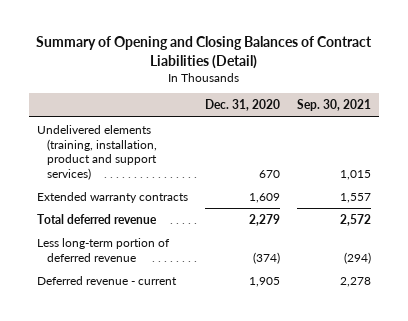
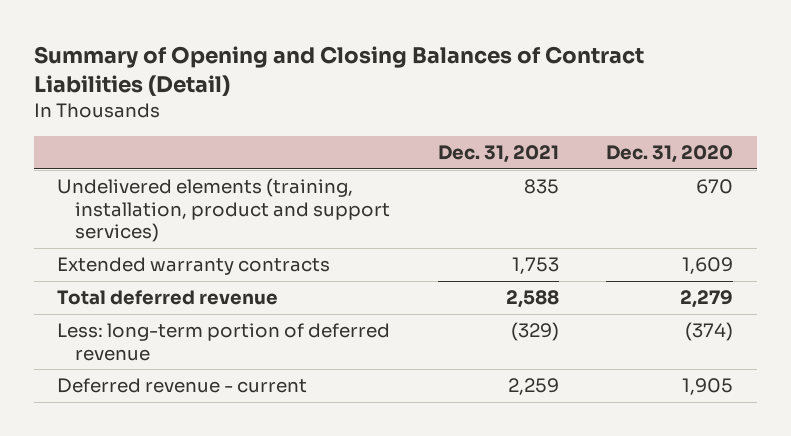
[296,99,371,112] Sep. 30, 2021 -> none
none -> [437,144,559,163] Dec. 31, 2021
[37,237,171,262] Less long-term portion of deferred revenue -> [57,323,391,361] Less: long-term portion of deferred revenue

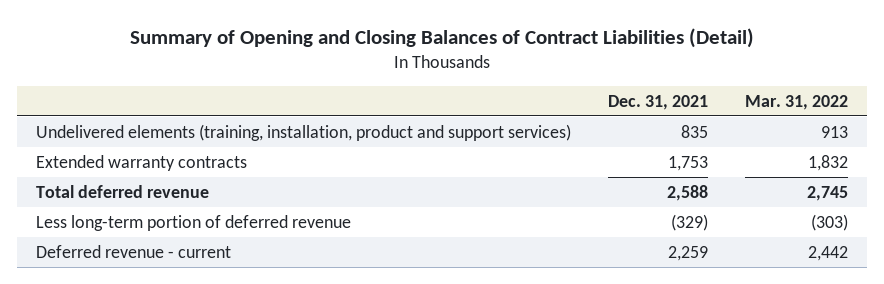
[606,144,734,163] Dec. 31, 2020 -> none
none -> [745,94,849,110] Mar. 31, 2022
[57,323,391,361] Less: long-term portion of deferred revenue -> [35,214,351,231] Less long-term portion of deferred revenue

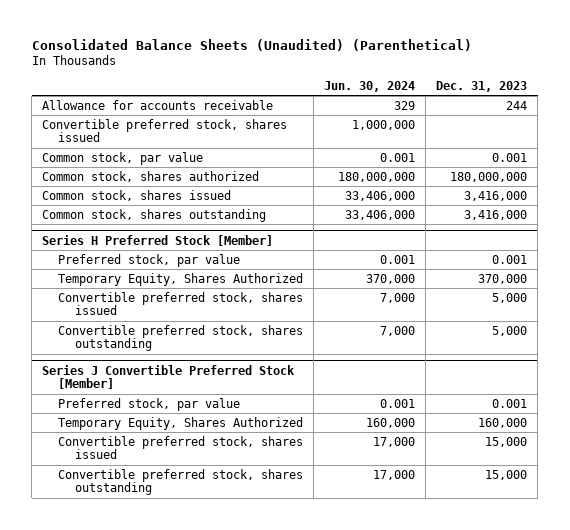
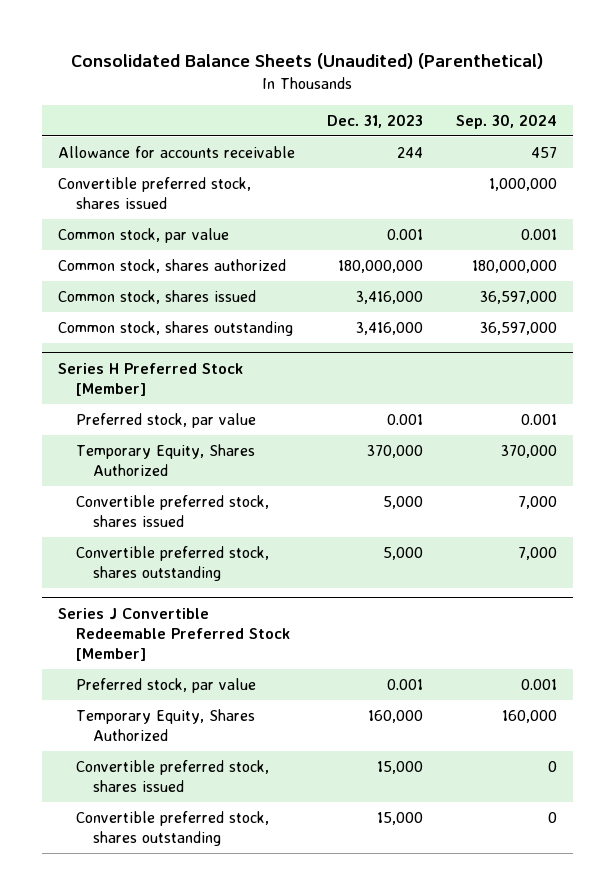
[324,81,416,93] Jun. 30, 2024 -> none
none -> [455,113,557,129] Sep. 30, 2024
[42,364,296,390] Series J Convertible Preferred Stock [Member] -> [58,607,290,661] Series J Convertible Redeemable Preferred Stock [Member]

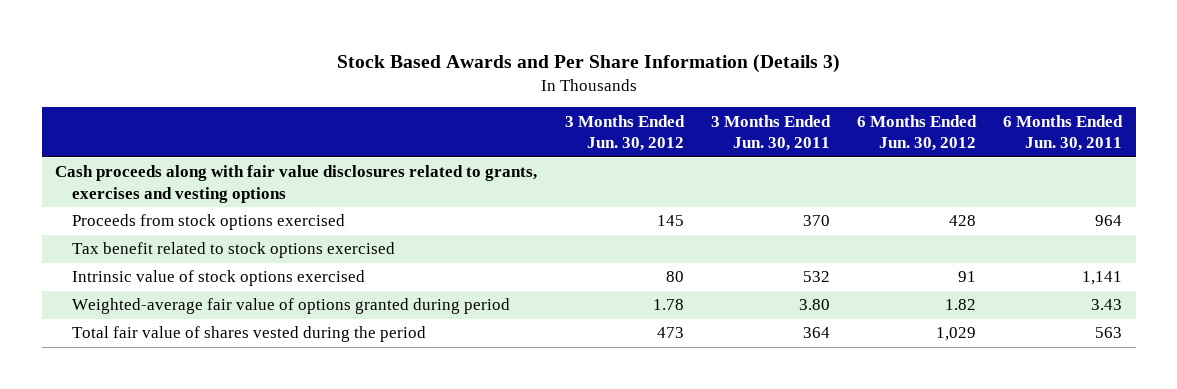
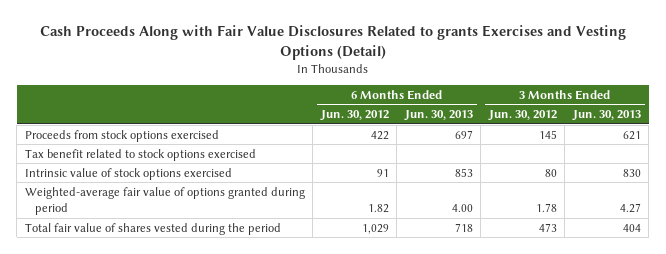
[336,53,840,73] Stock Based Awards and Per Share Information (Details 3) -> [39,25,626,60] Cash Proceeds Along with Fair Value Disclosures Related to grants Exercises and Vesting Options (Detail)
[710,114,831,152] 3 Months Ended Jun. 30, 2011 -> none
[1003,114,1124,152] 6 Months Ended Jun. 30, 2011 -> none
none -> [403,110,473,122] Jun. 30, 2013
none -> [571,110,641,122] Jun. 30, 2013
[55,165,538,203] Cash proceeds along with fair value disclosures related to grants, exercises and vesting options -> none
[948,215,976,227] 428 -> [370,130,389,140] 422

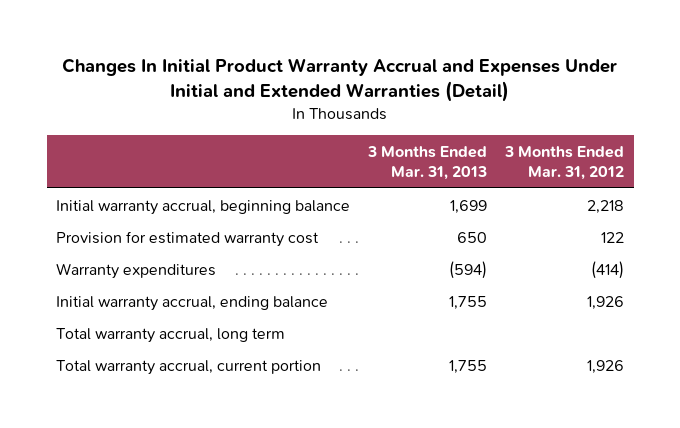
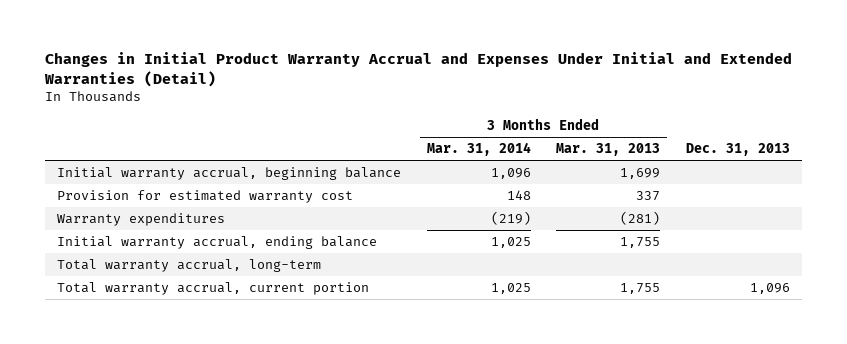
[62,57,618,103] Changes In Initial Product Warranty Accrual and Expenses Under Initial and Extended Warranties (Detail) -> [43,52,792,88] Changes in Initial Product Warranty Accrual and Expenses Under Initial and Extended Warranties (Detail)
[504,145,625,181] 3 Months Ended Mar. 31, 2012 -> none
none -> [426,142,531,157] Mar. 31, 2014
none -> [685,143,790,157] Dec. 31, 2013
[457,231,488,243] 650 -> [636,191,661,202] 337
[449,260,488,279] (594) -> [620,211,661,226] (281)
[55,327,285,343] Total warranty accrual, long term -> [57,259,322,273] Total warranty accrual, long-term

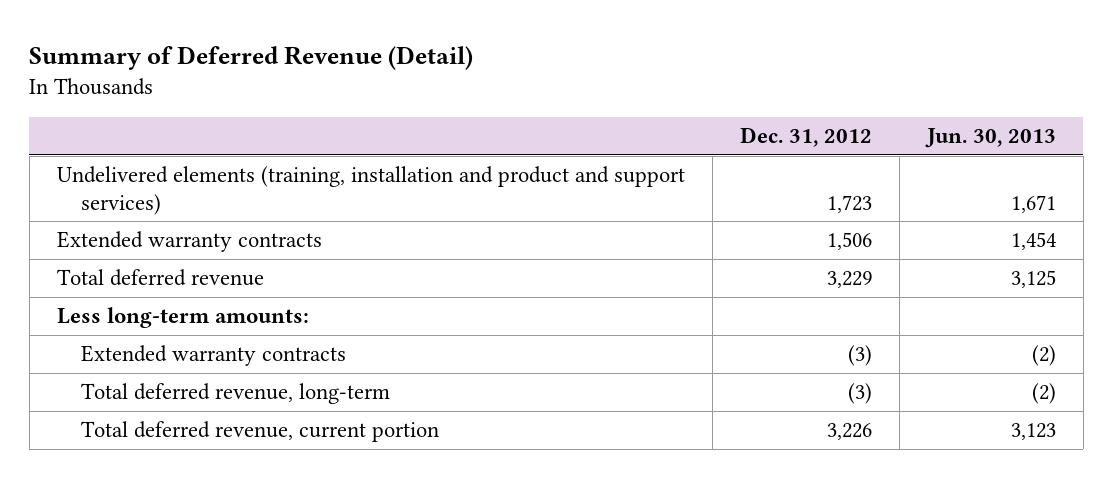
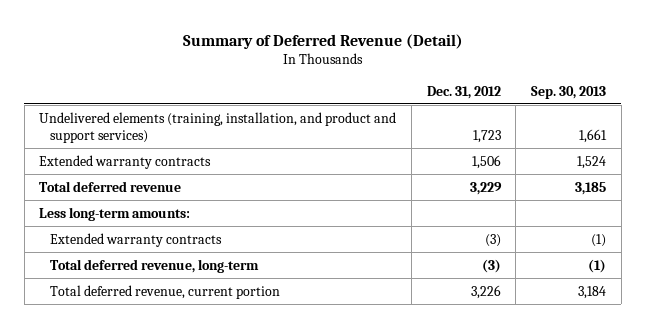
[924,127,1056,148] Jun. 30, 2013 -> none
none -> [530,85,606,99] Sep. 30, 2013
[56,166,685,215] Undelivered elements (training, installation and product and support services) -> [39,111,397,144] Undelivered elements (training, installation, and product and support services)

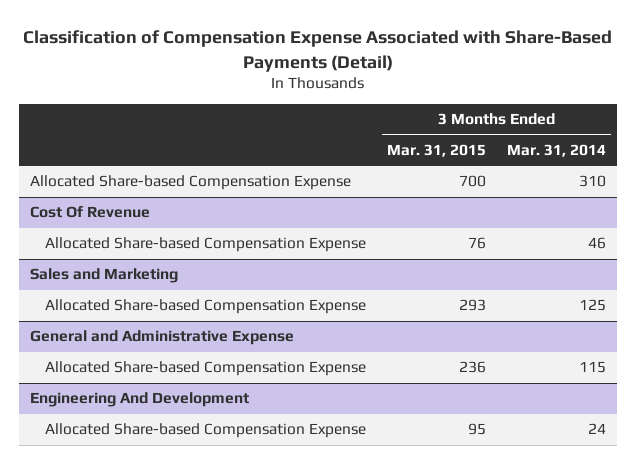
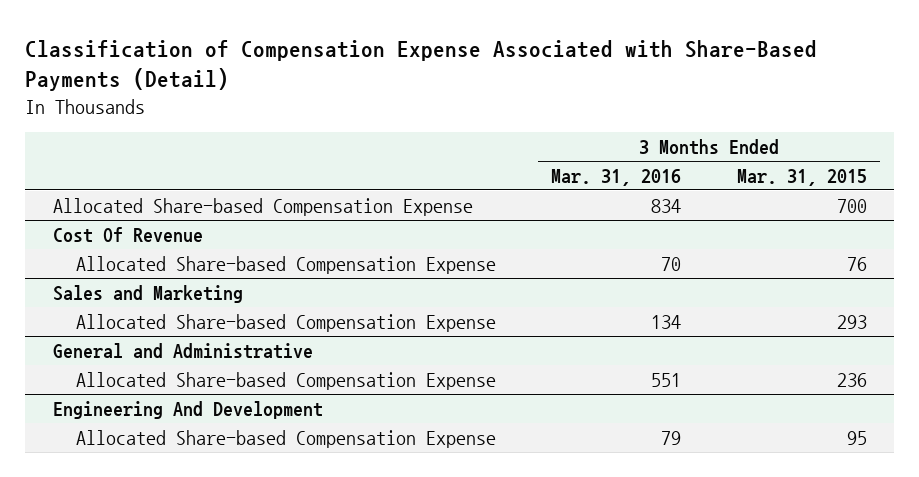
[507,143,607,157] Mar. 31, 2014 -> none
none -> [551,168,682,186] Mar. 31, 2016
[29,330,294,346] General and Administrative Expense -> [52,342,313,359] General and Administrative

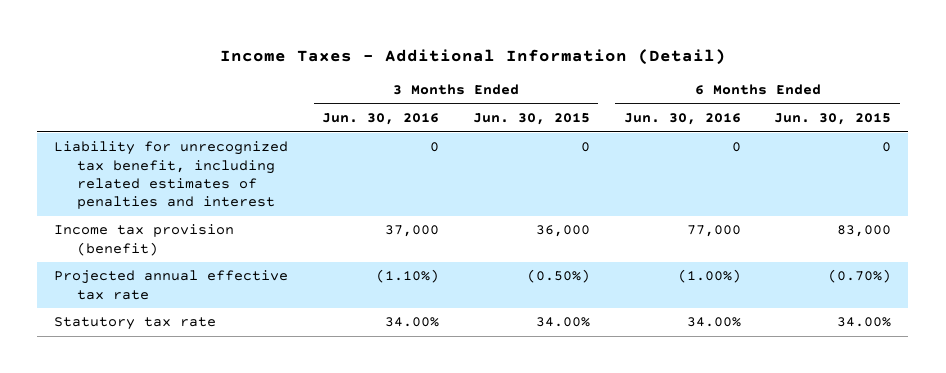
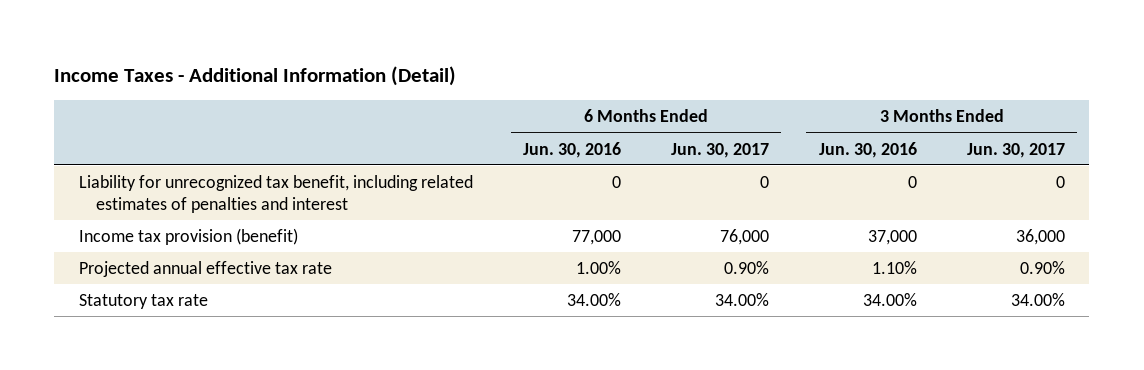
[472,113,590,126] Jun. 30, 2015 -> none
[774,113,892,126] Jun. 30, 2015 -> none
none -> [670,142,769,158] Jun. 30, 2017
none -> [966,142,1065,158] Jun. 30, 2017
[376,269,440,284] (1.10%) -> [871,260,917,274] 1.10%
[677,269,741,284] (1.00%) -> [576,260,622,274] 1.00%

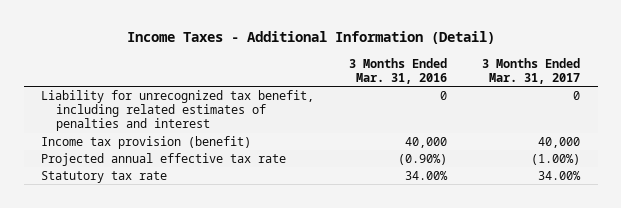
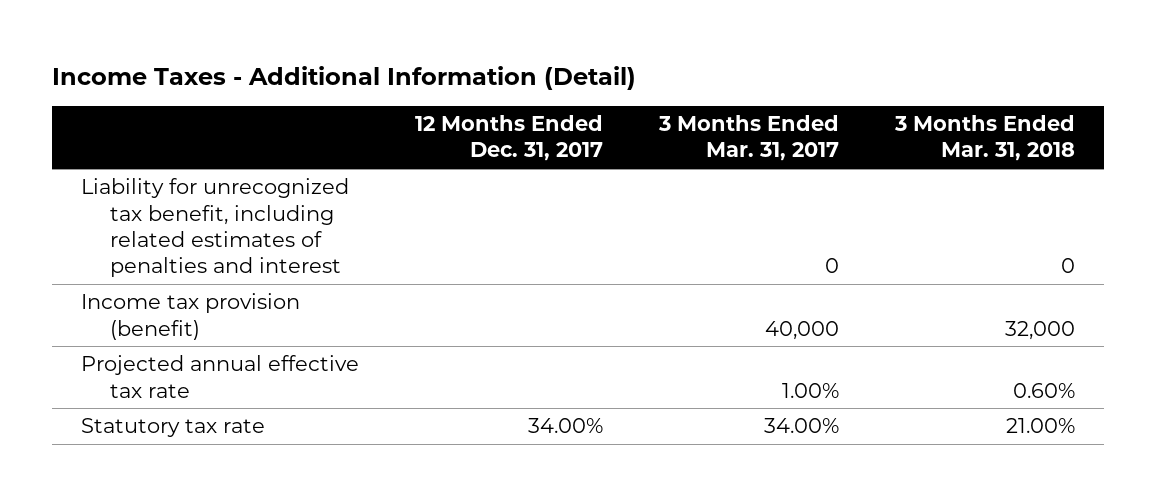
[349,57,448,84] 3 Months Ended Mar. 31, 2016 -> none
none -> [414,114,603,162] 12 Months Ended Dec. 31, 2017
none -> [894,114,1076,162] 3 Months Ended Mar. 31, 2018
[531,154,581,166] (1.00%) -> [782,382,840,398] 1.00%

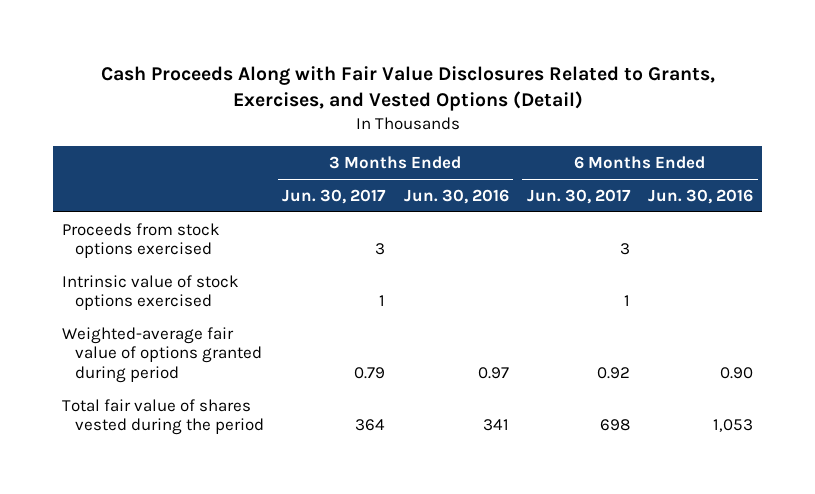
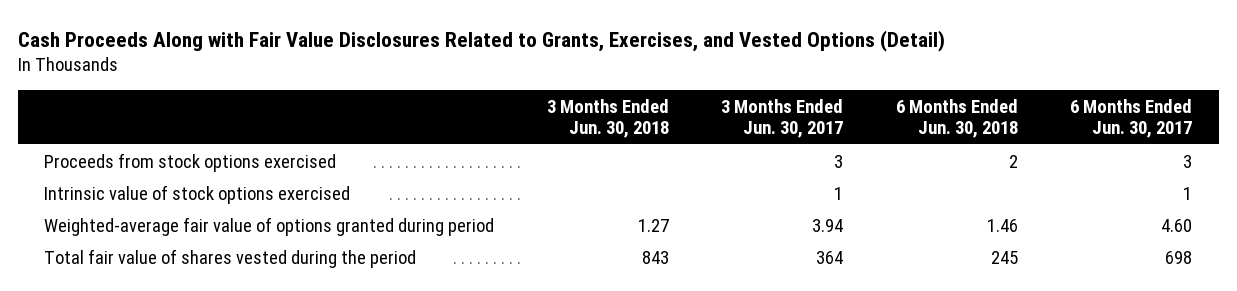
[403,188,509,204] Jun. 30, 2016 -> none
[648,188,754,204] Jun. 30, 2016 -> none
none -> [546,98,669,139] 3 Months Ended Jun. 30, 2018
none -> [895,98,1018,139] 6 Months Ended Jun. 30, 2018
[354,367,386,380] 0.79 -> [812,218,844,232] 3.94
[596,367,630,380] 0.92 -> [1161,218,1193,232] 4.60

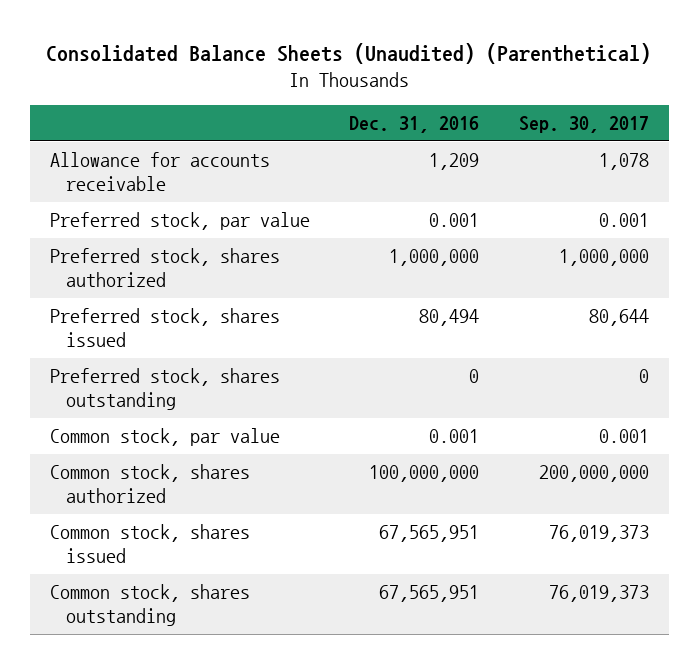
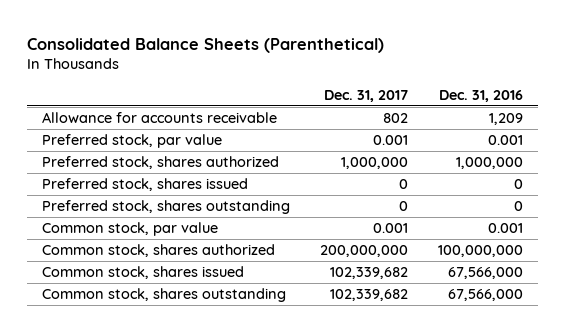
[46,42,652,64] Consolidated Balance Sheets (Unaudited) (Parenthetical) -> [27,37,385,53] Consolidated Balance Sheets (Parenthetical)
[519,116,650,134] Sep. 30, 2017 -> none
none -> [323,90,408,103] Dec. 31, 2017
[419,309,480,327] 80,494 -> [513,179,523,190] 0
[379,525,480,543] 67,565,951 -> [447,267,523,280] 67,566,000
[379,585,480,603] 67,565,951 -> [447,289,523,302] 67,566,000

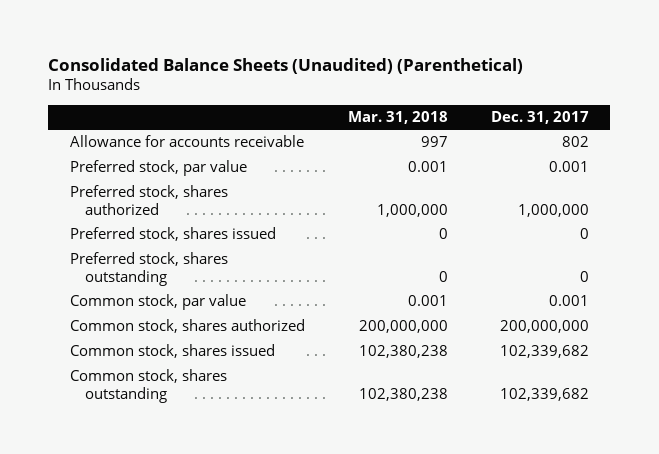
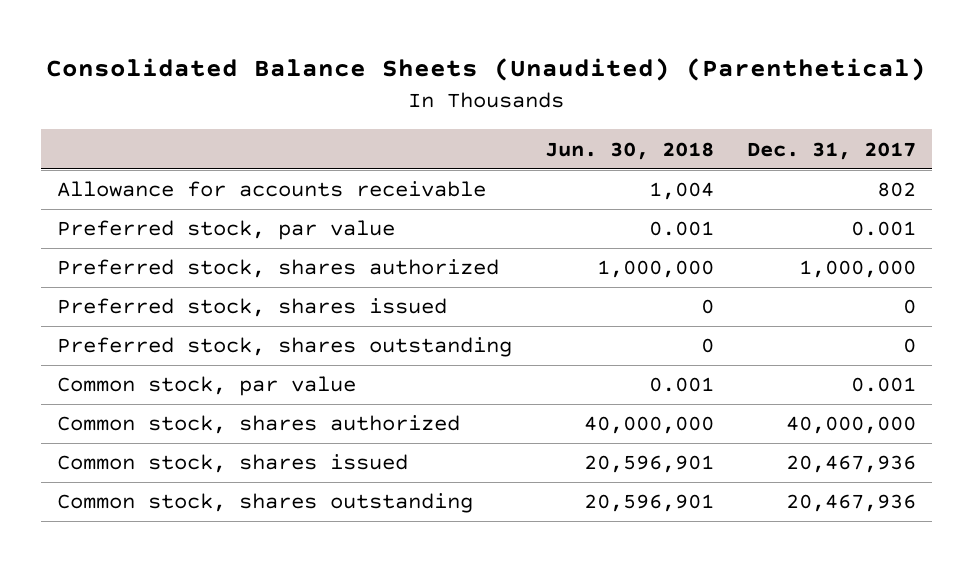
[347,111,448,125] Mar. 31, 2018 -> none
none -> [544,141,714,160] Jun. 30, 2018
[499,320,589,334] 200,000,000 -> [785,416,916,435] 40,000,000
[499,345,589,359] 102,339,682 -> [785,455,916,474] 20,467,936
[499,387,589,401] 102,339,682 -> [785,494,916,513] 20,467,936

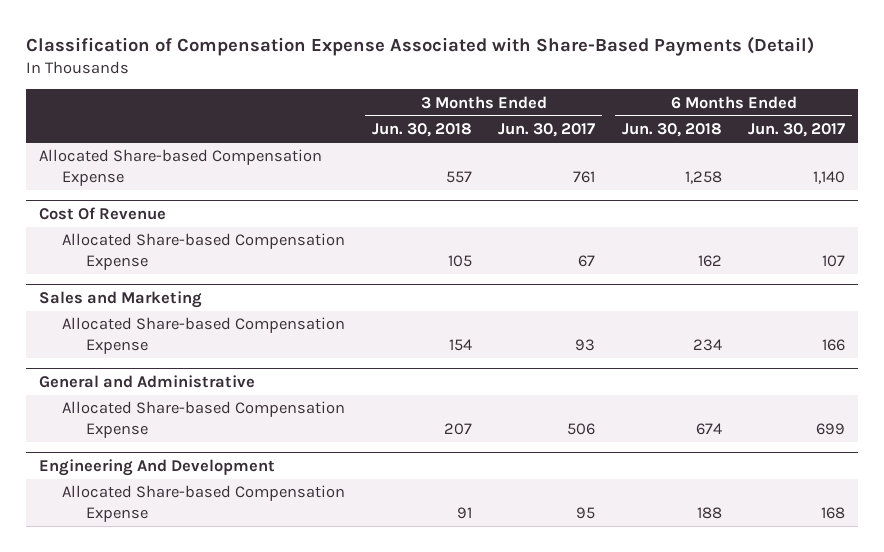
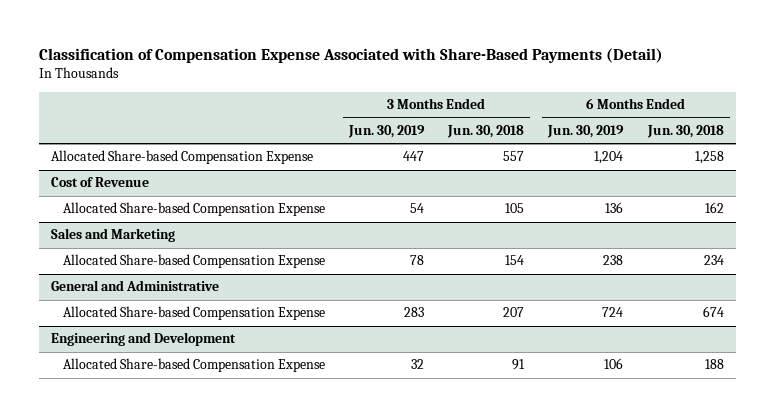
[498,123,596,138] Jun. 30, 2017 -> none
[748,123,846,138] Jun. 30, 2017 -> none
none -> [347,125,425,139] Jun. 30, 2019
none -> [547,125,625,139] Jun. 30, 2019
[38,206,166,220] Cost Of Revenue -> [51,177,150,188] Cost of Revenue
[38,458,275,476] Engineering And Development -> [51,332,237,347] Engineering and Development

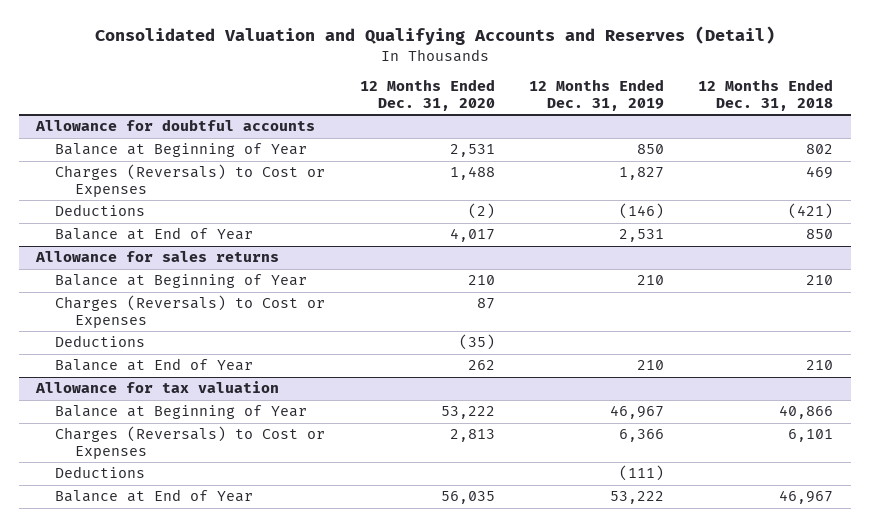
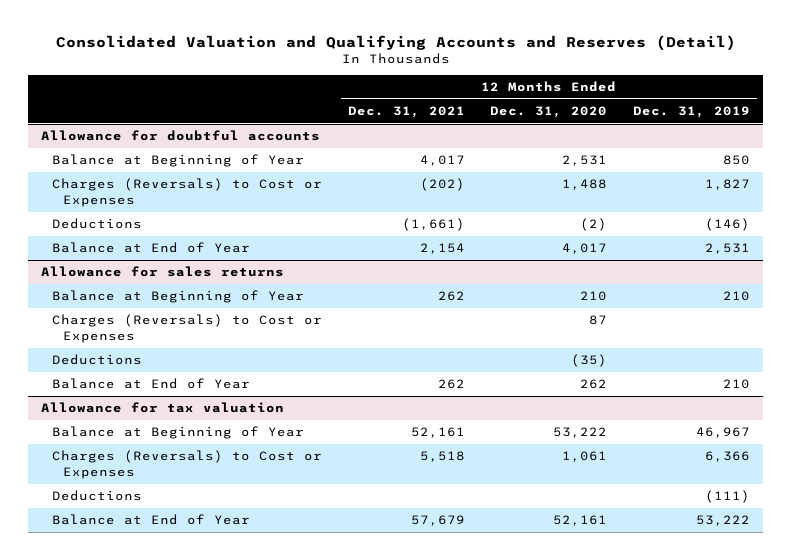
[698,79,834,112] 12 Months Ended Dec. 31, 2018 -> none
none -> [347,106,465,119] Dec. 31, 2021
[449,429,495,443] 2,813 -> [562,451,608,463] 1,061
[440,491,495,505] 56,035 -> [553,515,608,527] 52,161

